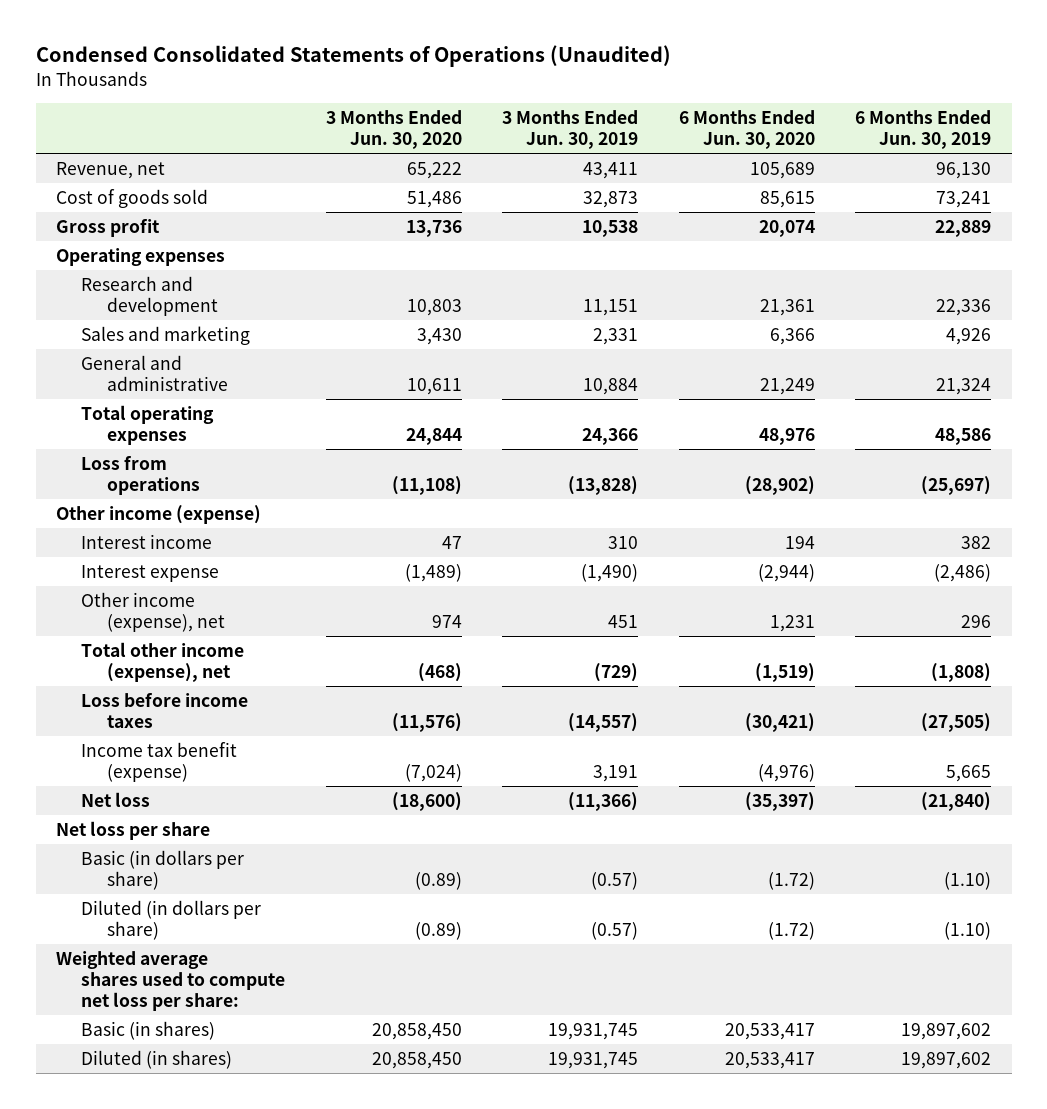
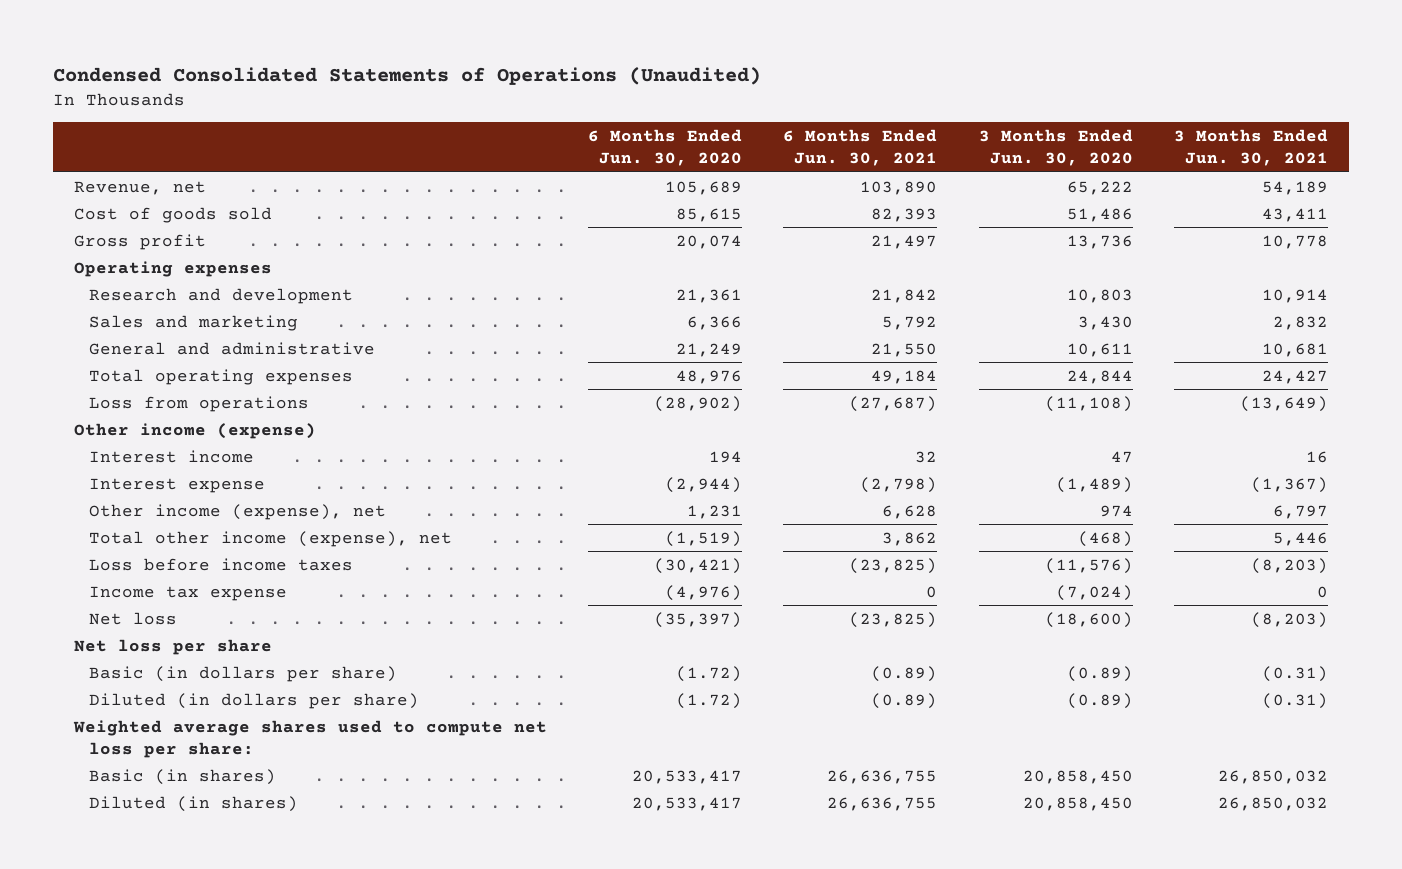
[502,109,639,149] 3 Months Ended Jun. 30, 2019 -> none
[855,109,992,149] 6 Months Ended Jun. 30, 2019 -> none
none -> [783,129,938,167] 6 Months Ended Jun. 30, 2021
none -> [1173,129,1328,167] 3 Months Ended Jun. 30, 2021
[81,741,238,782] Income tax benefit (expense) -> [89,585,288,601] Income tax expense

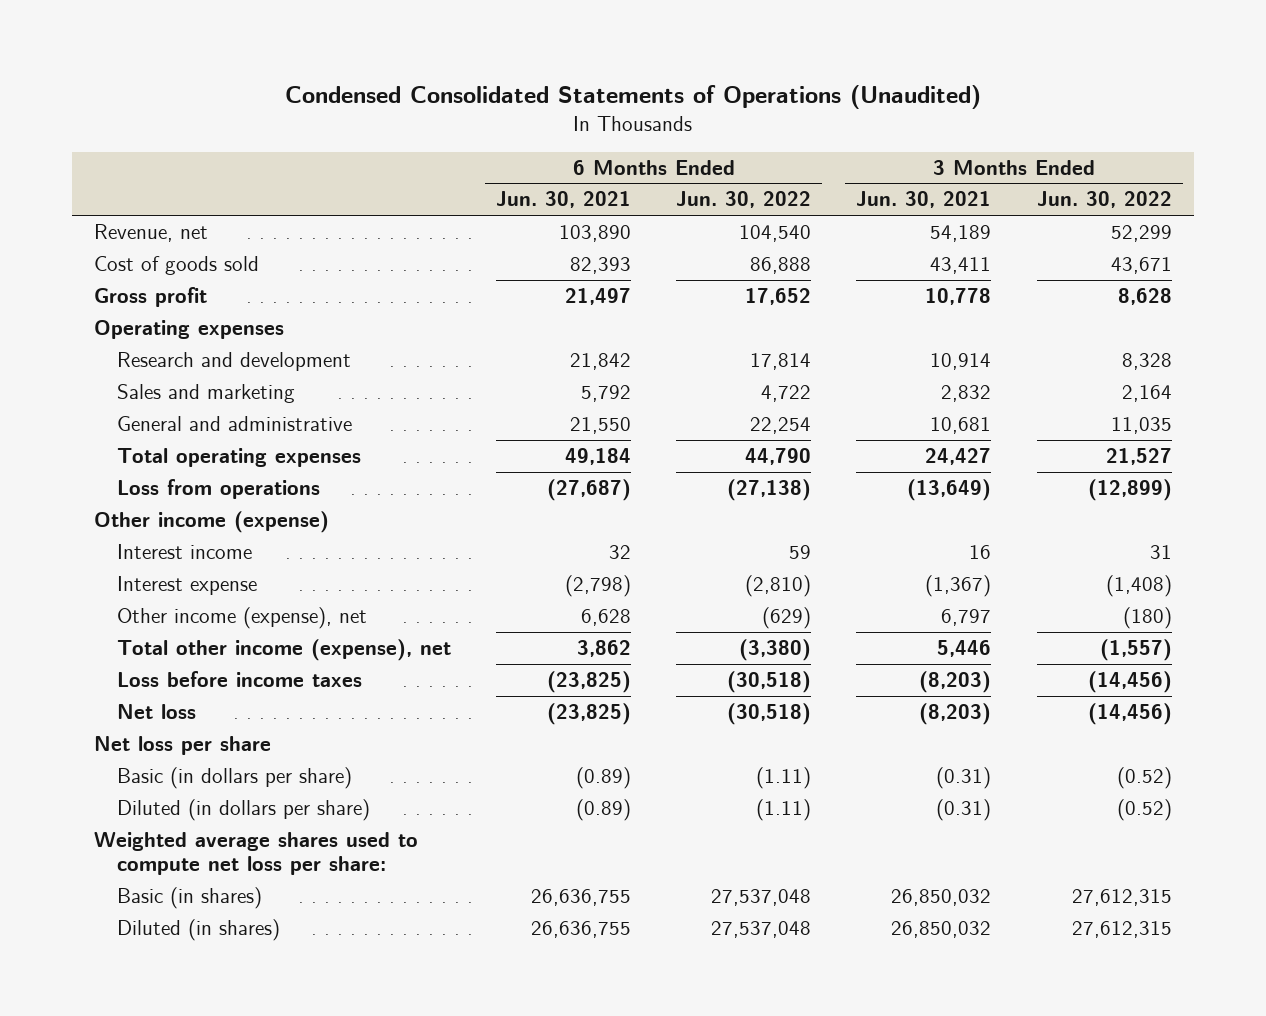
[588,129,743,167] 6 Months Ended Jun. 30, 2020 -> none
[978,129,1133,167] 3 Months Ended Jun. 30, 2020 -> none
none -> [676,191,812,209] Jun. 30, 2022
none -> [1036,191,1172,209] Jun. 30, 2022
[89,585,288,601] Income tax expense -> none

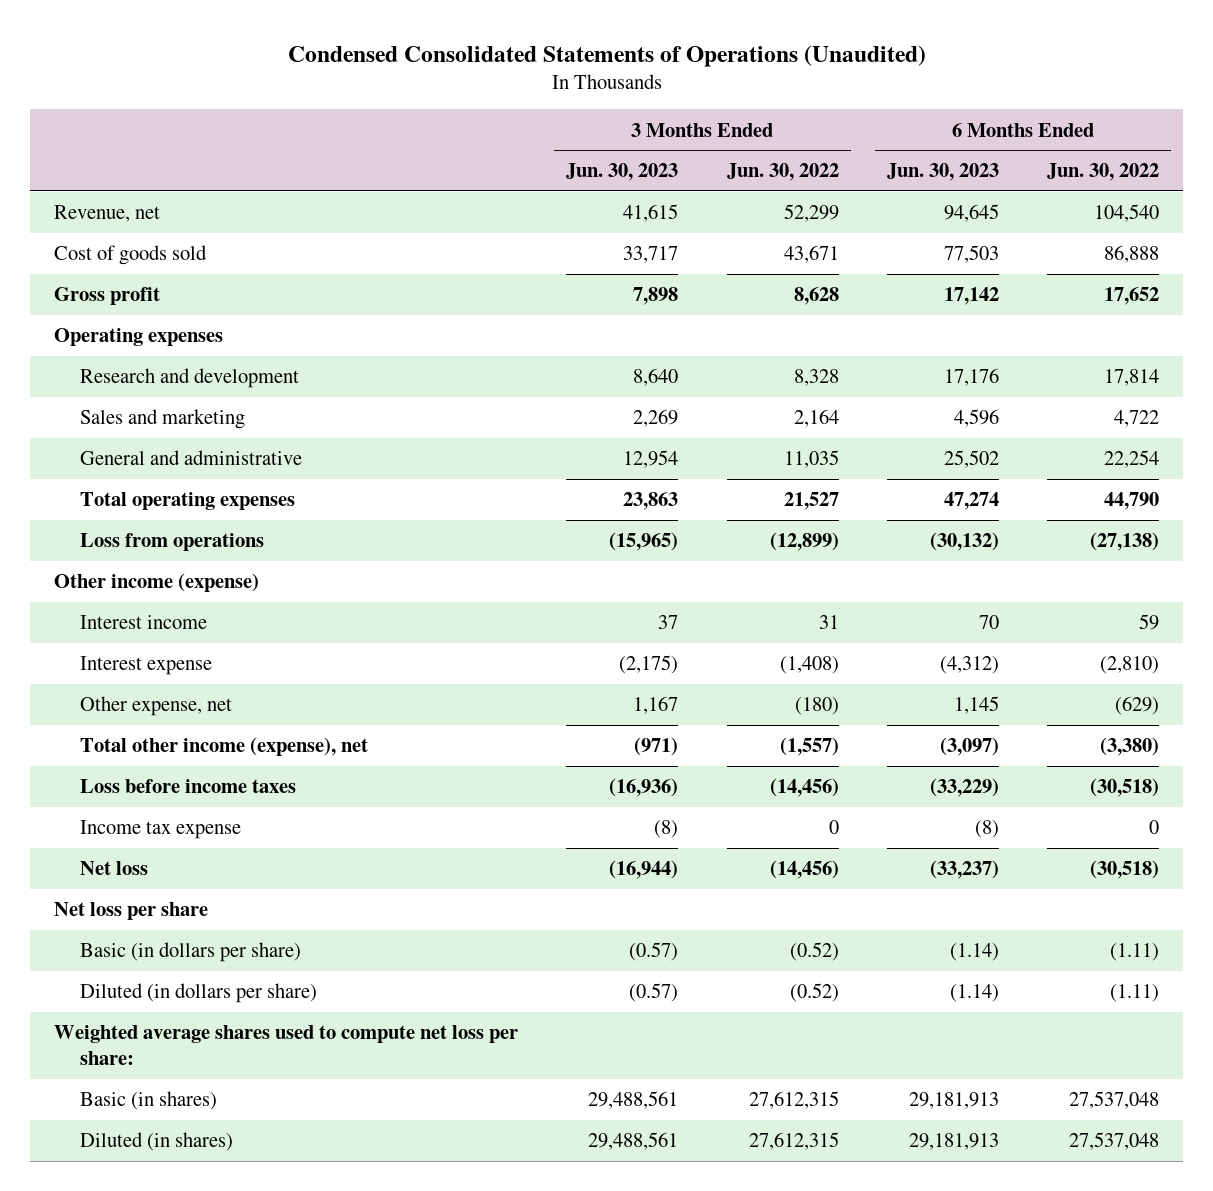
[495,191,631,209] Jun. 30, 2021 -> none
[856,191,992,209] Jun. 30, 2021 -> none
none -> [566,163,679,182] Jun. 30, 2023
none -> [886,163,999,182] Jun. 30, 2023
[116,607,367,630] Other income (expense), net -> [80,696,233,717] Other expense, net
none -> [80,820,242,840] Income tax expense

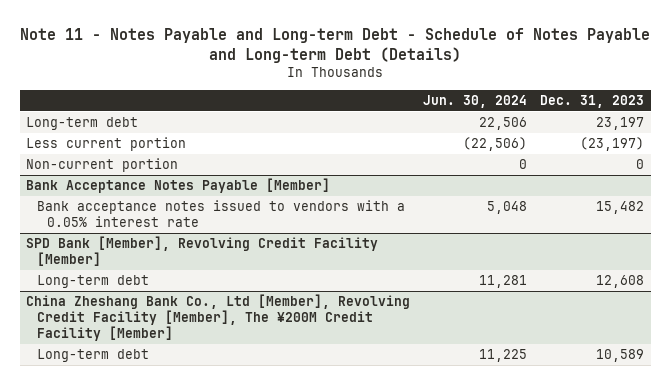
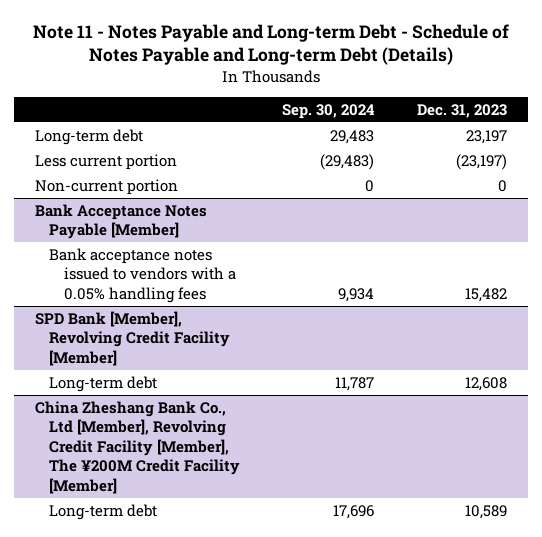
[423,94,528,108] Jun. 30, 2024 -> none
none -> [282,103,376,119] Sep. 30, 2024
[36,200,405,228] Bank acceptance notes issued to vendors with a 0.05% interest rate -> [49,247,236,303] Bank acceptance notes issued to vendors with a 0.05% handling fees

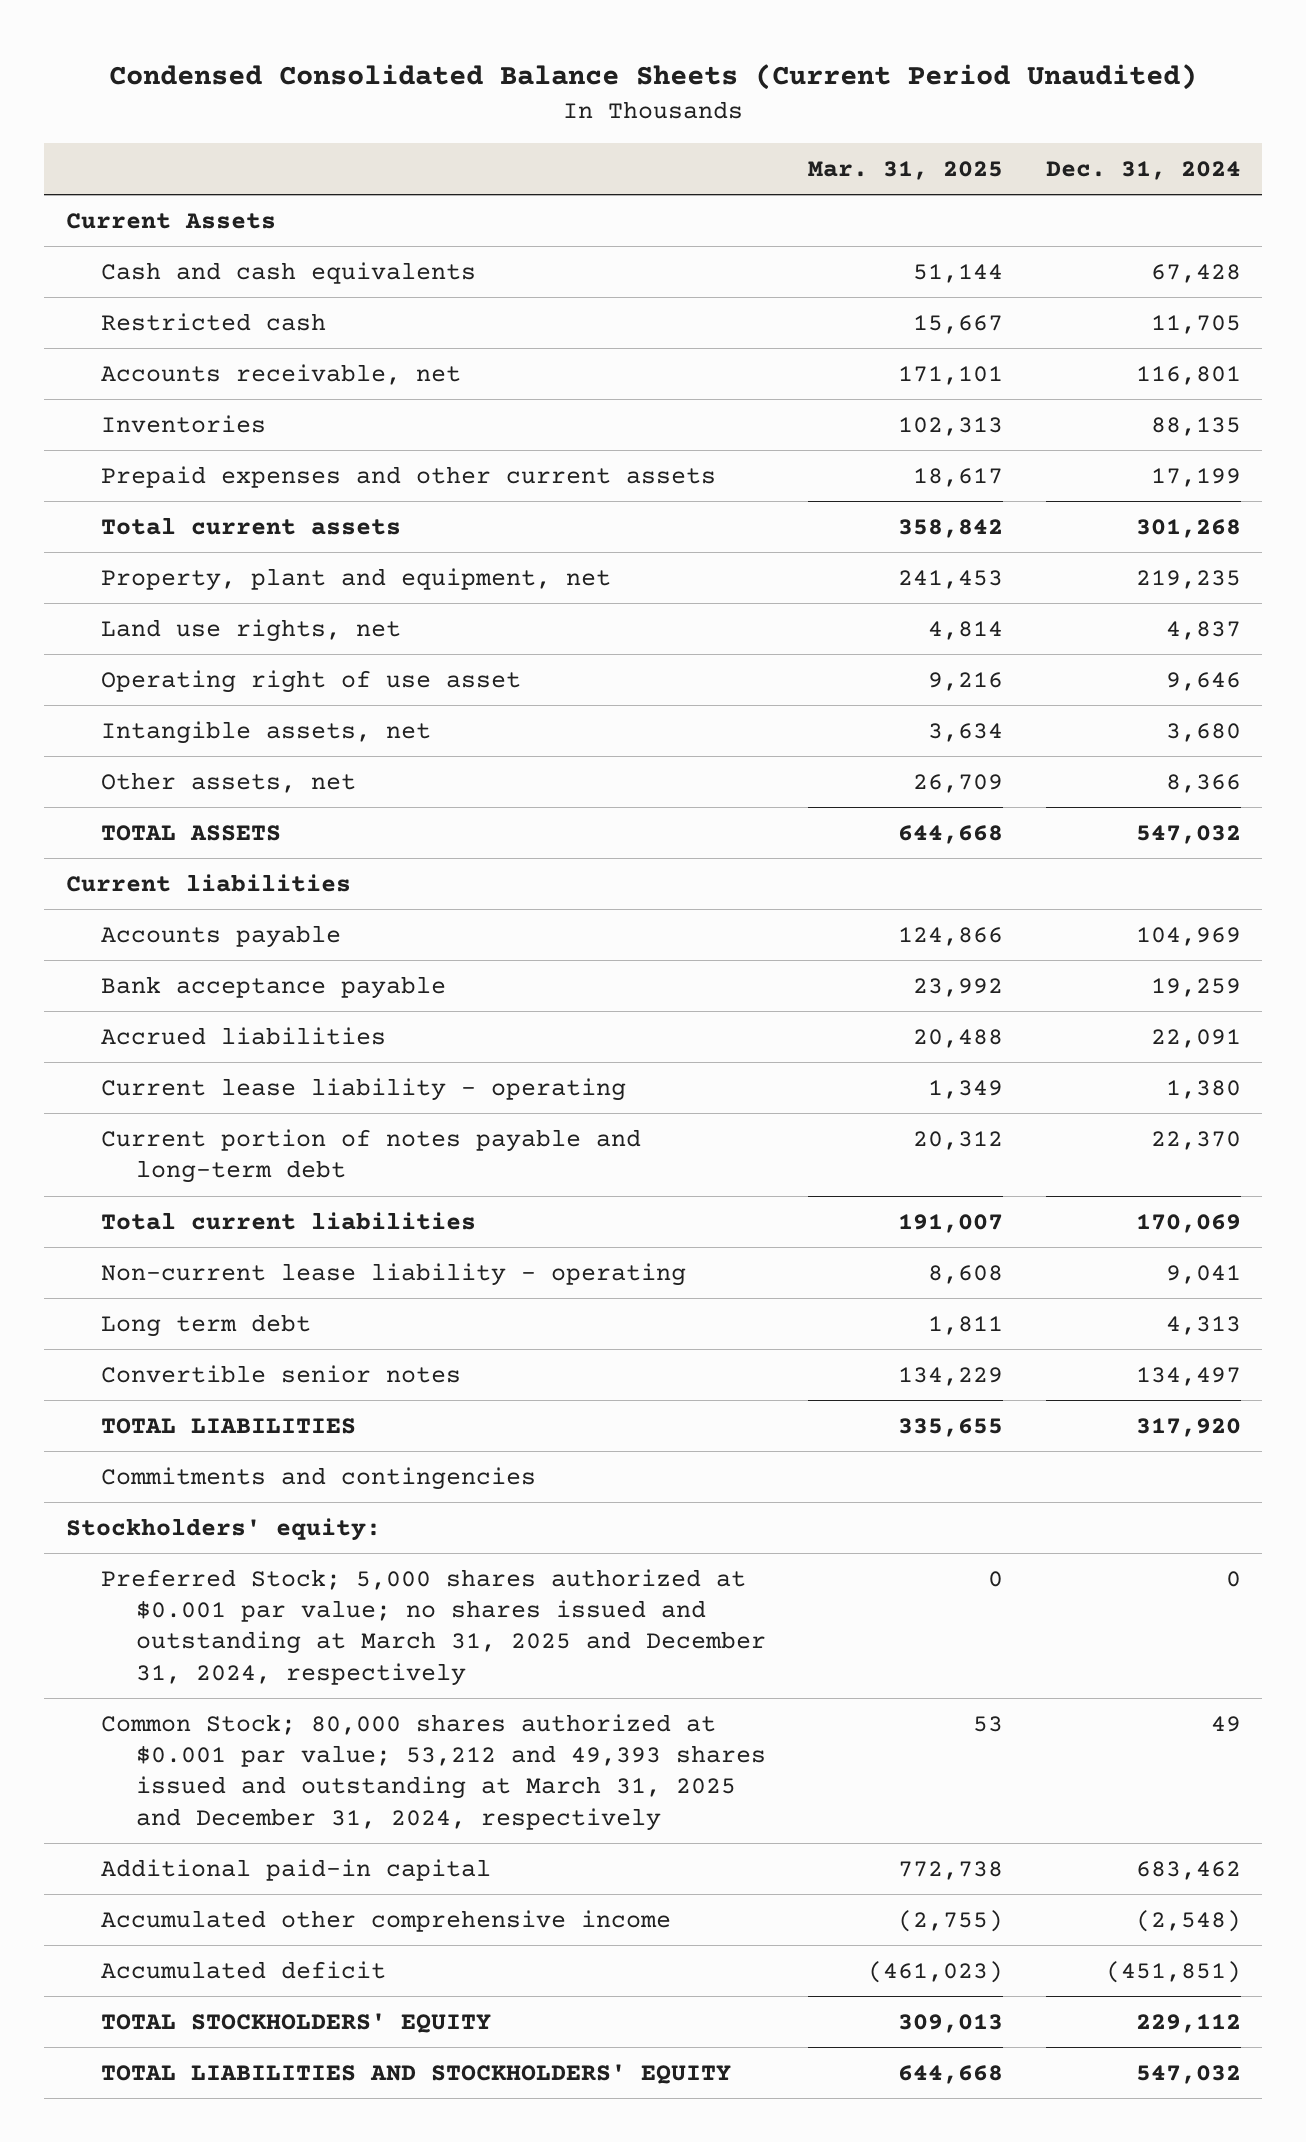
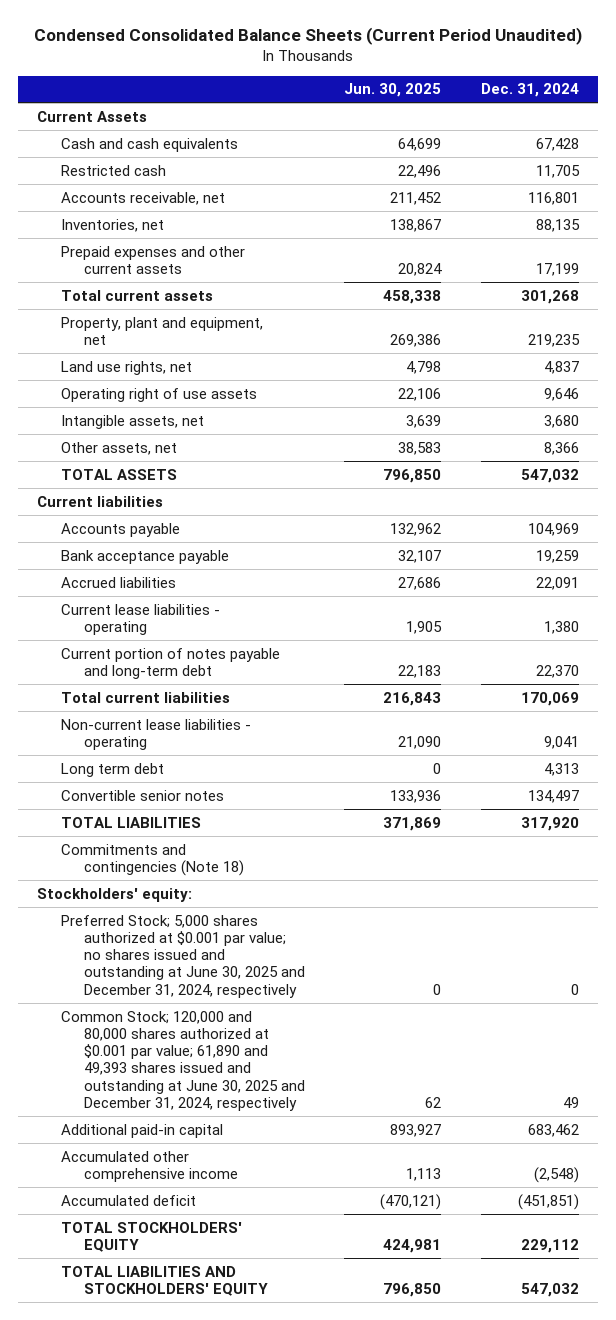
[808,160,1004,180] Mar. 31, 2025 -> none
none -> [344,83,442,98] Jun. 30, 2025
[100,414,266,433] Inventories -> [60,218,164,232] Inventories, net
[100,669,521,693] Operating right of use asset -> [60,387,257,402] Operating right of use assets
[100,1077,626,1101] Current lease liability - operating -> [60,603,220,635] Current lease liabilities - operating
[100,1262,686,1286] Non-current lease liability - operating -> [60,718,251,750] Non-current lease liabilities - operating
[100,1466,536,1490] Commitments and contingencies -> [60,843,244,876] Commitments and contingencies (Note 18)
[100,1568,767,1686] Preferred Stock; 5,000 shares authorized at $0.001 par value; no shares issued and outstanding at March 31, 2025 and December 31, 2024, respectively -> [60,914,305,998] Preferred Stock; 5,000 shares authorized at $0.001 par value; no shares issued and outstanding at June 30, 2025 and December 31, 2024, respectively
[100,1713,767,1831] Common Stock; 80,000 shares authorized at $0.001 par value; 53,212 and 49,393 shares issued and outstanding at March 31, 2025 and December 31, 2024, respectively -> [60,1010,305,1112] Common Stock; 120,000 and 80,000 shares authorized at $0.001 par value; 61,890 and 49,393 shares issued and outstanding at June 30, 2025 and December 31, 2024, respectively

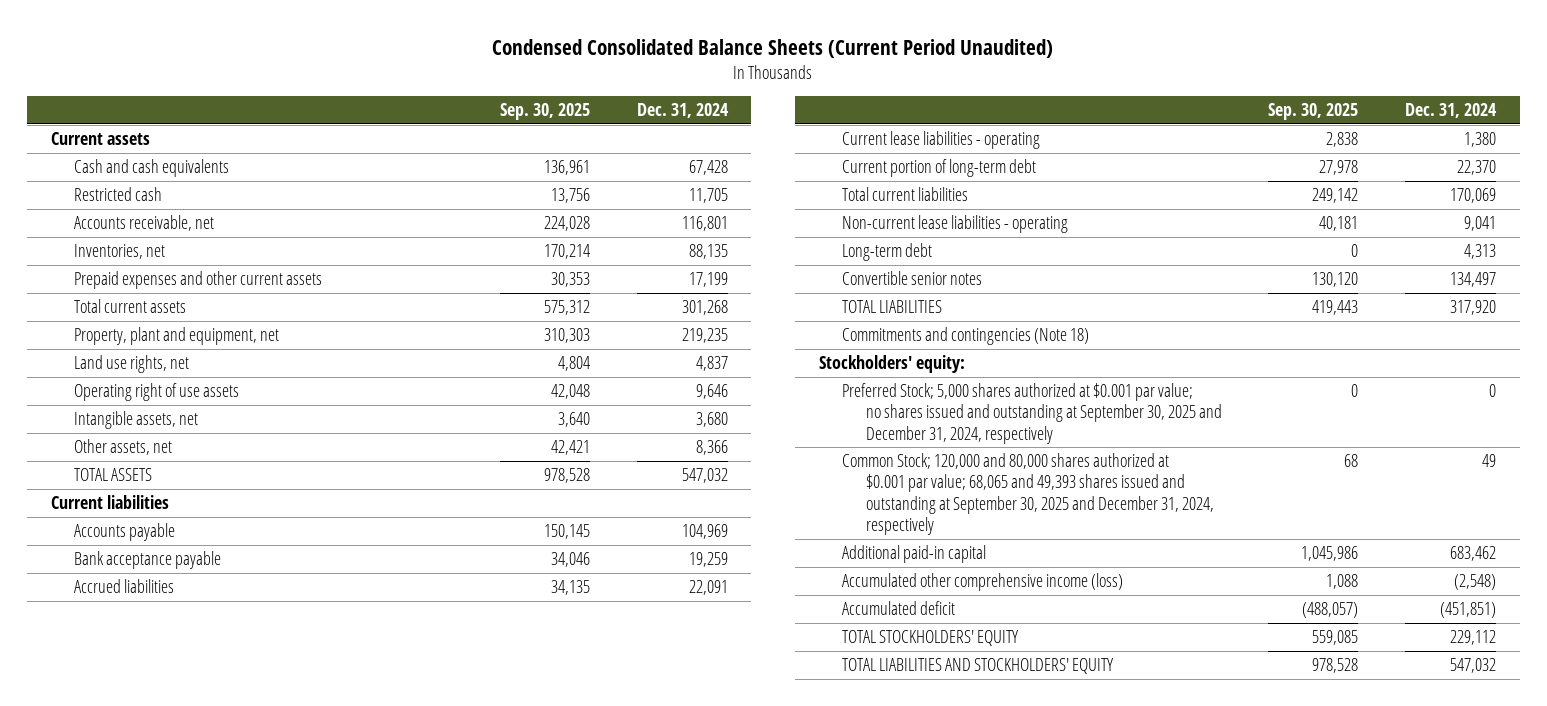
[344,83,442,98] Jun. 30, 2025 -> none
none -> [500,103,591,121] Sep. 30, 2025
[37,110,148,122] Current Assets -> [50,132,150,146] Current assets
[60,647,280,679] Current portion of notes payable and long-term debt -> [842,159,1037,178] Current portion of long-term debt
[60,762,164,777] Long term debt -> [842,243,933,262] Long-term debt
[60,914,305,998] Preferred Stock; 5,000 shares authorized at $0.001 par value; no shares issued and outstanding at June 30, 2025 and December 31, 2024, respectively -> [842,383,1222,444] Preferred Stock; 5,000 shares authorized at $0.001 par value; no shares issued and outstanding at September 30, 2025 and December 31, 2024, respectively
[60,1010,305,1112] Common Stock; 120,000 and 80,000 shares authorized at $0.001 par value; 61,890 and 49,393 shares issued and outstanding at June 30, 2025 and December 31, 2024, respectively -> [842,453,1214,536] Common Stock; 120,000 and 80,000 shares authorized at $0.001 par value; 68,065 and 49,393 shares issued and outstanding at September 30, 2025 and December 31, 2024, respectively
[60,1150,238,1182] Accumulated other comprehensive income -> [842,573,1124,592] Accumulated other comprehensive income (loss)

